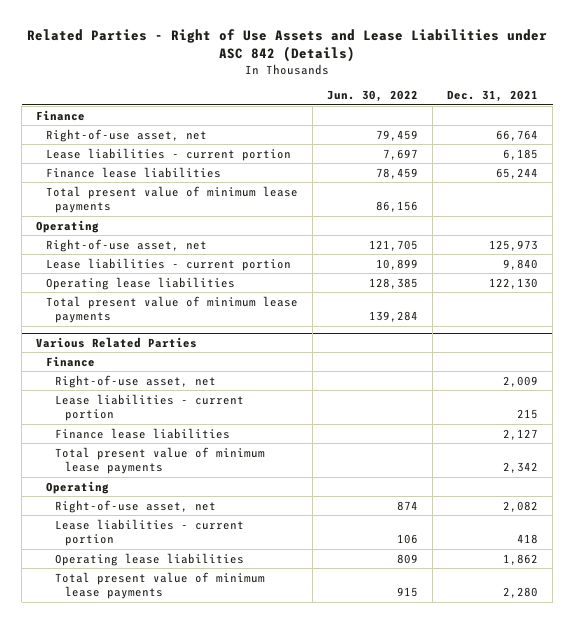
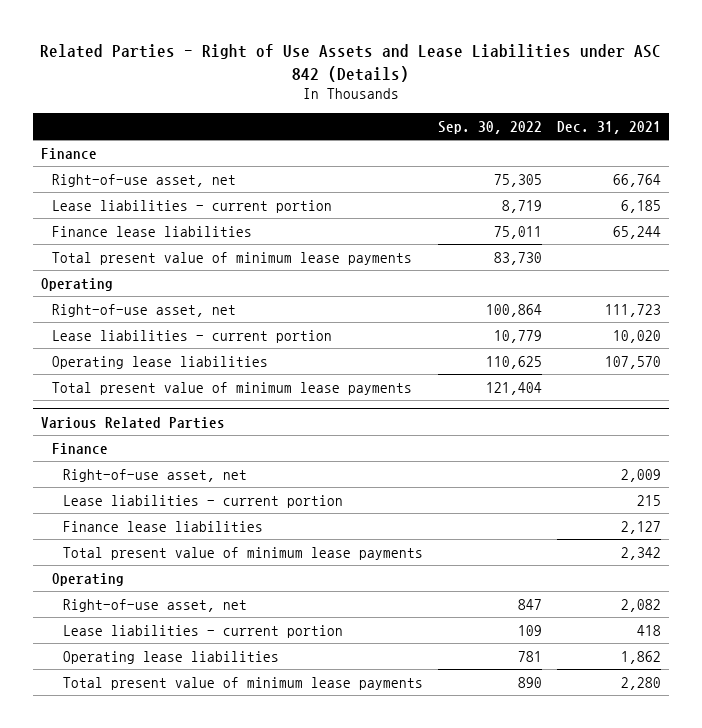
[326,90,418,103] Jun. 30, 2022 -> none
none -> [438,120,543,134] Sep. 30, 2022
[489,239,539,251] 125,973 -> [605,303,662,317] 111,723
[503,258,539,270] 9,840 -> [613,329,662,343] 10,020
[489,277,539,289] 122,130 -> [605,355,662,369] 107,570

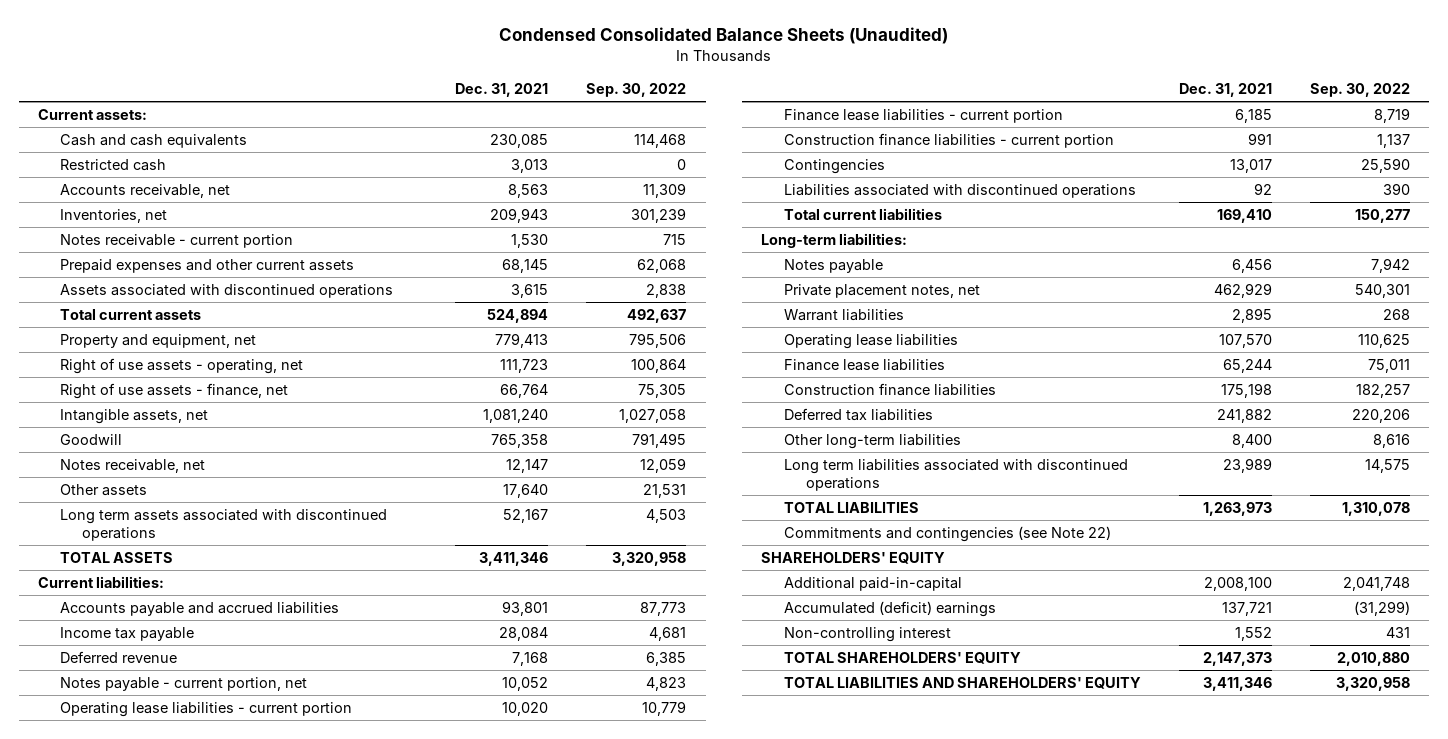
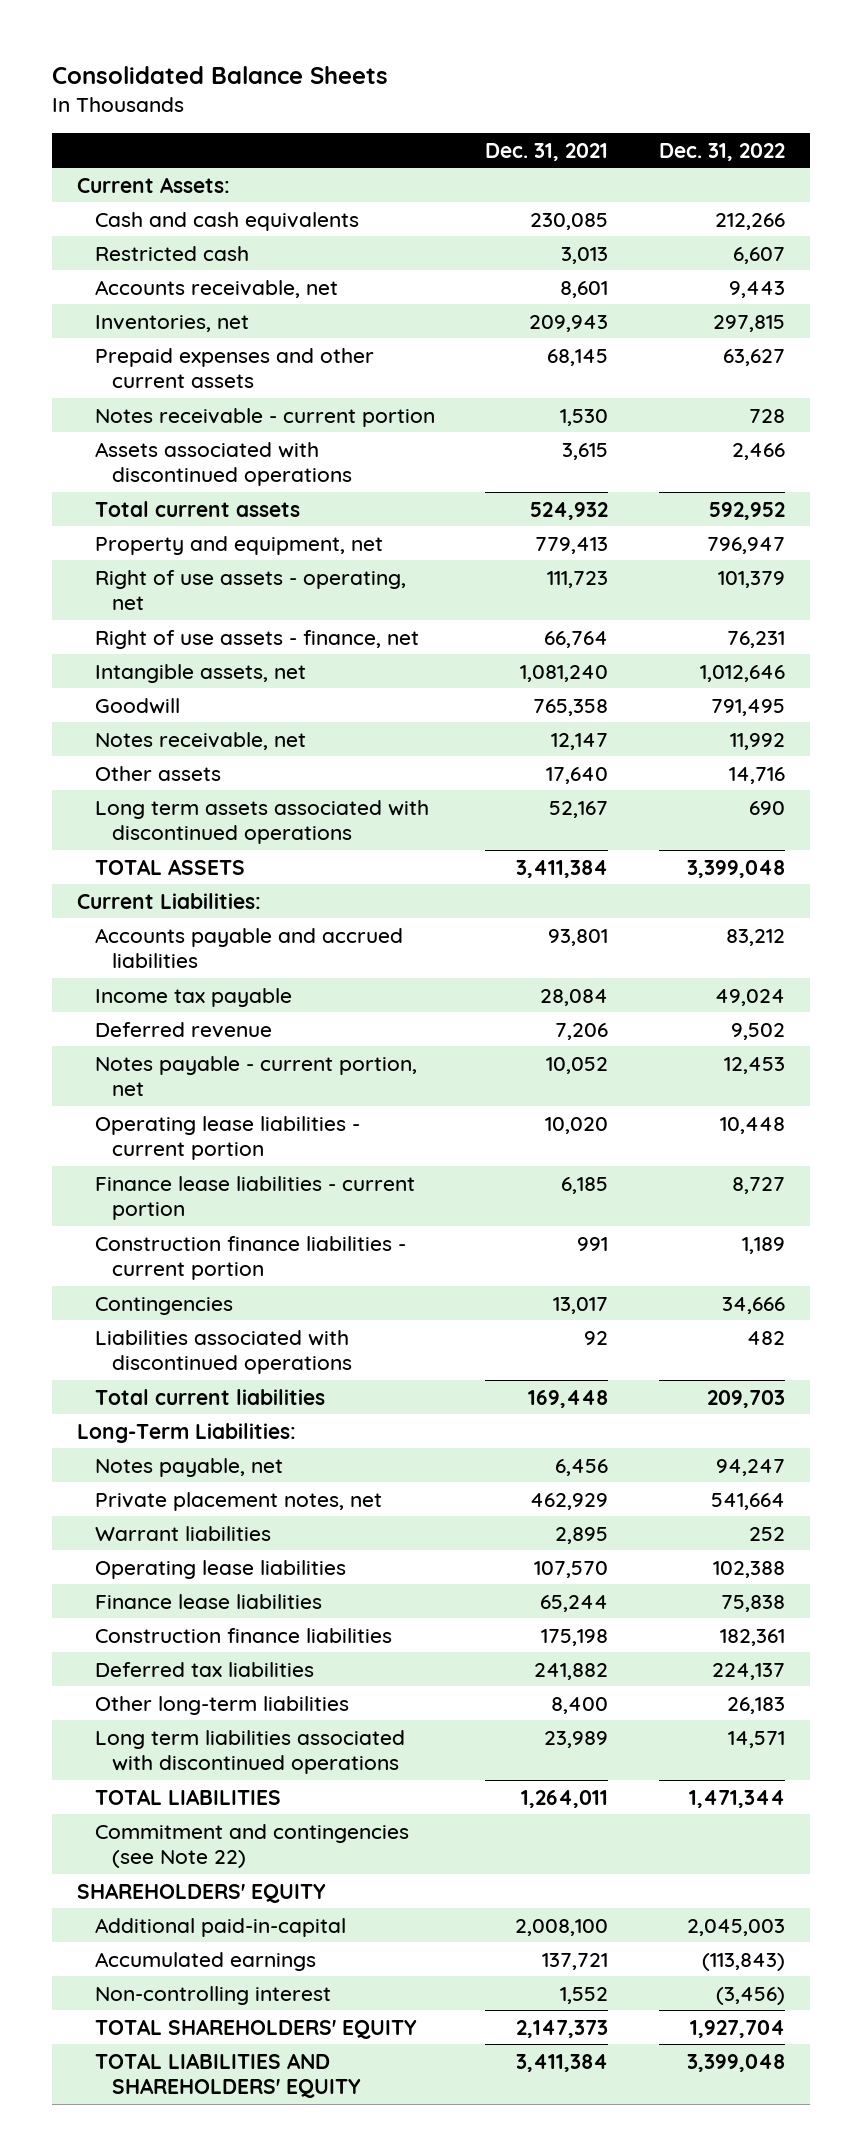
[498,27,948,45] Condensed Consolidated Balance Sheets (Unaudited) -> [52,66,389,85] Consolidated Balance Sheets
[586,82,687,97] Sep. 30, 2022 -> none
none -> [658,142,785,161] Dec. 31, 2022
[37,108,147,120] Current assets: -> [77,176,231,193] Current Assets:
[508,183,549,198] 8,563 -> [560,280,609,298] 8,601
[60,233,294,248] Notes receivable - current portion -> [94,407,435,427] Notes receivable - current portion
[487,308,549,323] 524,894 -> [530,501,609,520] 524,932
[479,551,549,566] 3,411,346 -> [516,859,609,878] 3,411,384
[37,575,164,588] Current liabilities: -> [77,892,262,909] Current Liabilities:
[512,651,549,666] 7,168 -> [555,1022,609,1040] 7,206
[1216,208,1272,223] 169,410 -> [528,1389,609,1408] 169,448
[761,232,908,248] Long-term liabilities: -> [77,1422,297,1443] Long-Term Liabilities:
[783,258,883,273] Notes payable -> [94,1457,283,1477] Notes payable, net
[1202,501,1272,516] 1,263,973 -> [521,1789,609,1808] 1,264,011
[783,525,1111,542] Commitments and contingencies (see Note 22) -> [94,1823,409,1869] Commitment and contingencies (see Note 22)
[783,600,996,617] Accumulated (deficit) earnings -> [94,1951,316,1971] Accumulated earnings
[1202,676,1272,691] 3,411,346 -> [516,2053,609,2072] 3,411,384

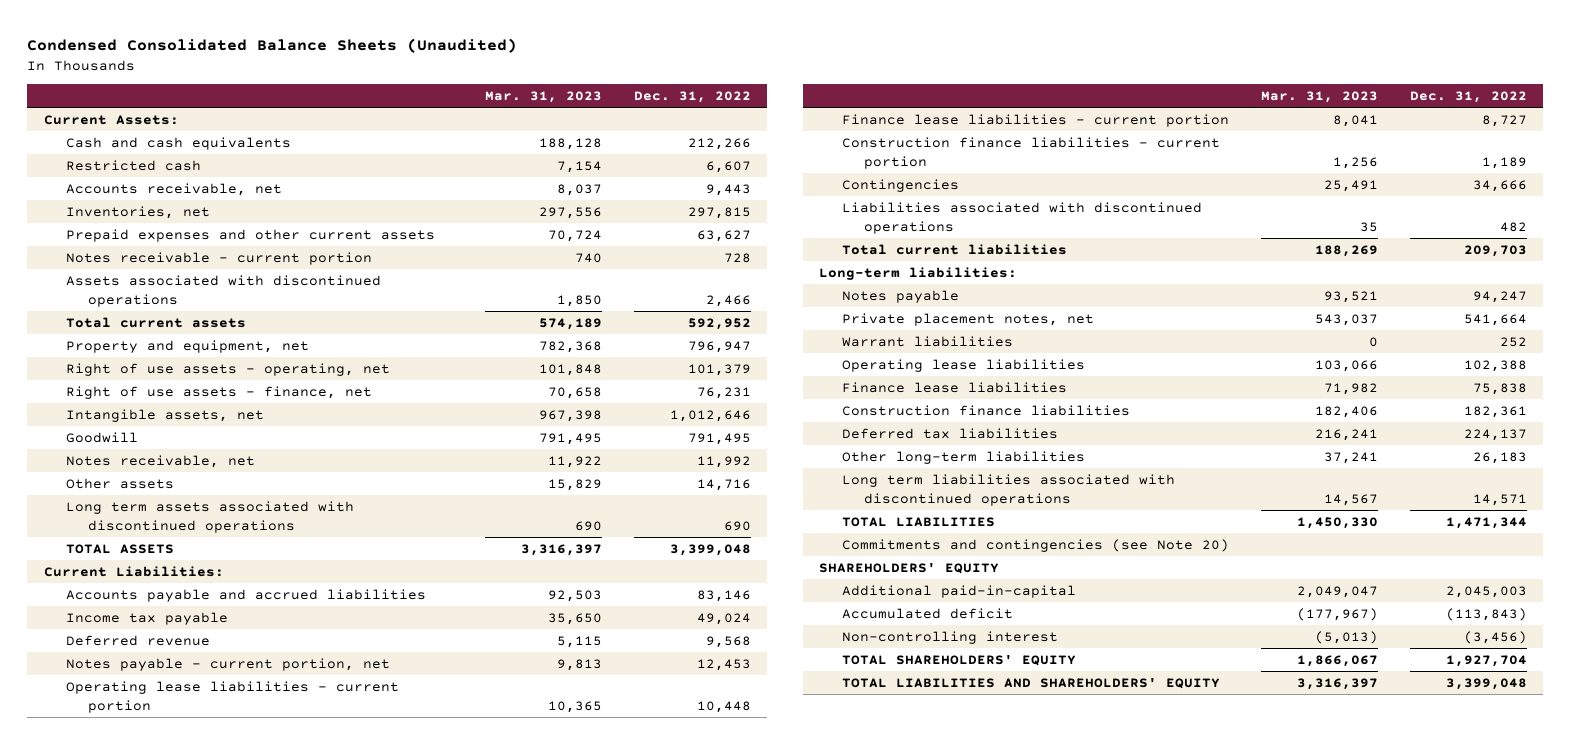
[52,66,389,85] Consolidated Balance Sheets -> [27,38,518,54] Condensed Consolidated Balance Sheets (Unaudited)
[485,142,609,161] Dec. 31, 2021 -> none
none -> [484,91,602,104] Mar. 31, 2023
[725,928,785,946] 83,212 -> [696,589,751,602] 83,146
[730,1022,785,1040] 9,502 -> [705,635,751,648] 9,568
[77,1422,297,1443] Long-Term Liabilities: -> [819,266,1018,280] Long-term liabilities:
[94,1457,283,1477] Notes payable, net -> [841,289,959,303] Notes payable
[94,1823,409,1869] Commitment and contingencies (see Note 22) -> [841,538,1229,552] Commitments and contingencies (see Note 20)
[94,1951,316,1971] Accumulated earnings -> [841,607,1013,619] Accumulated deficit

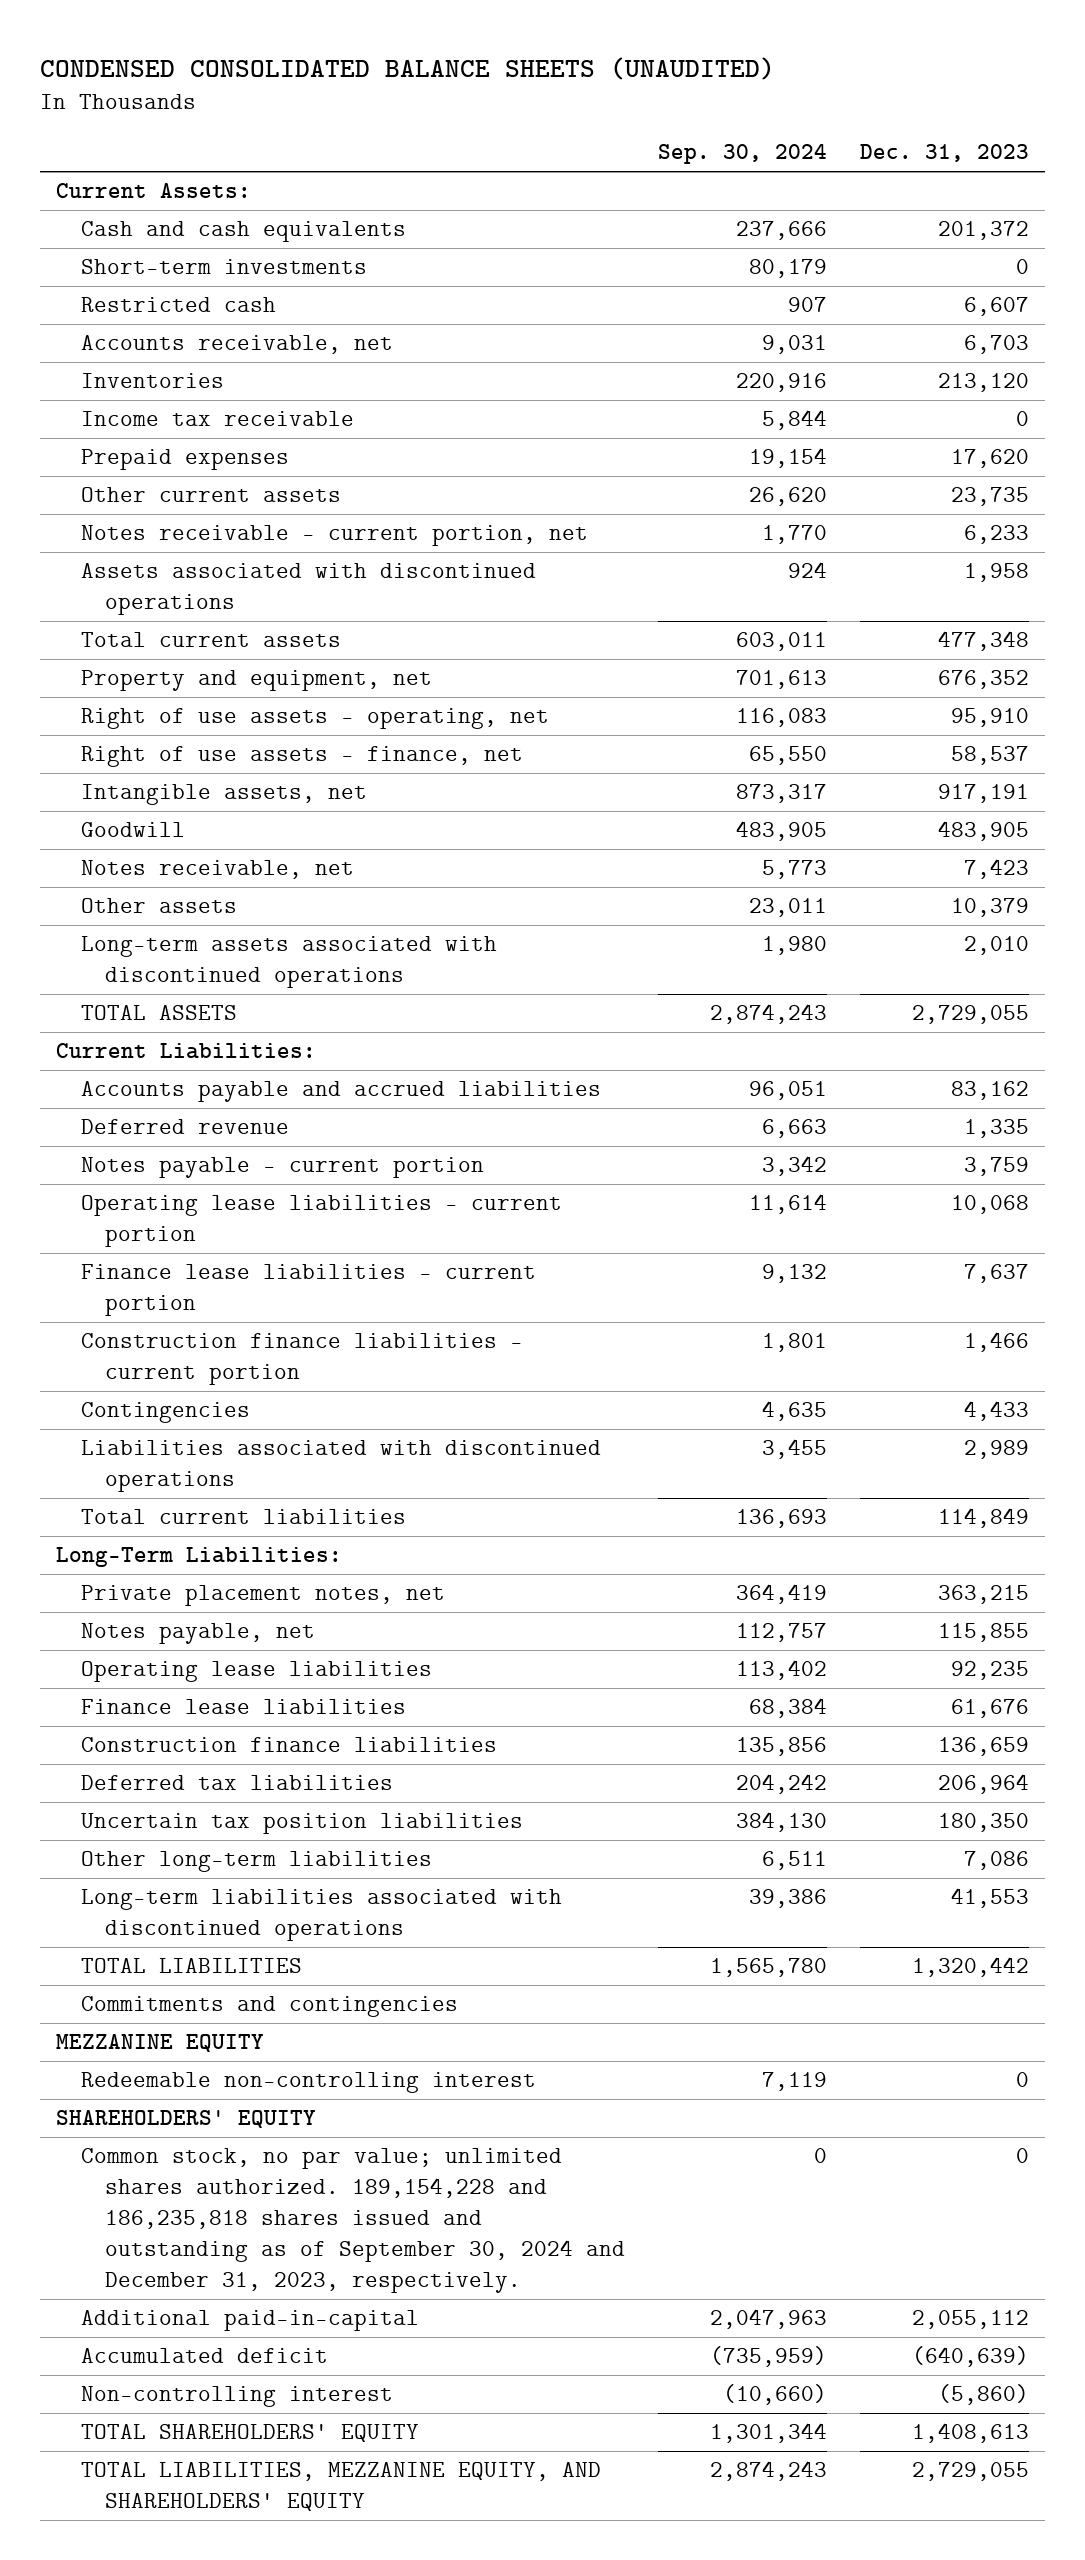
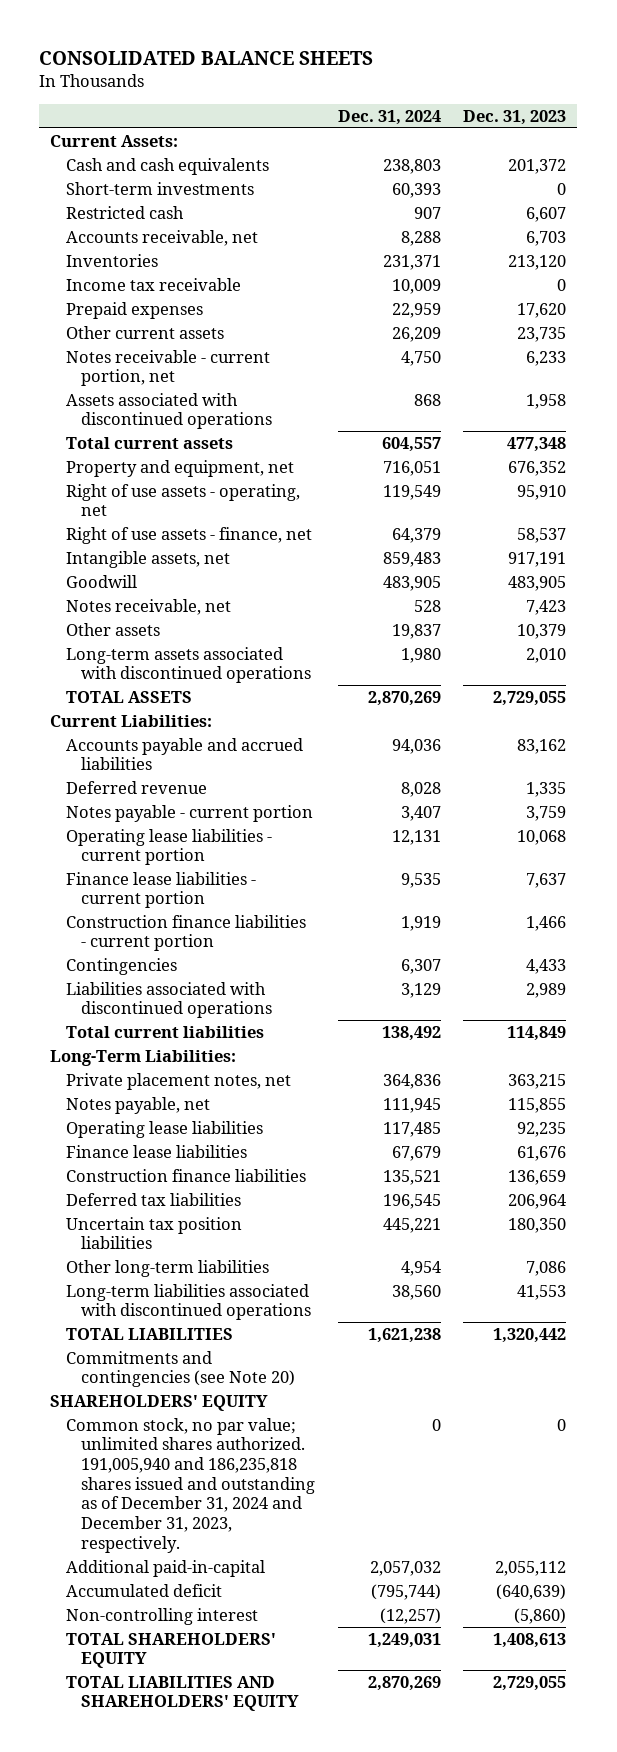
[39,56,775,80] CONDENSED CONSOLIDATED BALANCE SHEETS (UNAUDITED) -> [39,50,374,65] CONSOLIDATED BALANCE SHEETS
[657,144,827,165] Sep. 30, 2024 -> none
none -> [337,109,441,125] Dec. 31, 2024
[56,2034,265,2053] MEZZANINE EQUITY -> none
[80,2072,536,2094] Redeemable non-controlling interest -> none
[80,1996,458,2018] Commitments and contingencies -> [65,1350,296,1388] Commitments and contingencies (see Note 20)
[80,2148,626,2294] Common stock, no par value; unlimited shares authorized. 189,154,228 and 186,235,818 shares issued and outstanding as of September 30, 2024 and December 31, 2023, respectively. -> [65,1417,316,1553] Common stock, no par value; unlimited shares authorized. 191,005,940 and 186,235,818 shares issued and outstanding as of December 31, 2024 and December 31, 2023, respectively.
[80,2462,601,2513] TOTAL LIABILITIES, MEZZANINE EQUITY, AND SHAREHOLDERS' EQUITY -> [65,1675,300,1712] TOTAL LIABILITIES AND SHAREHOLDERS' EQUITY

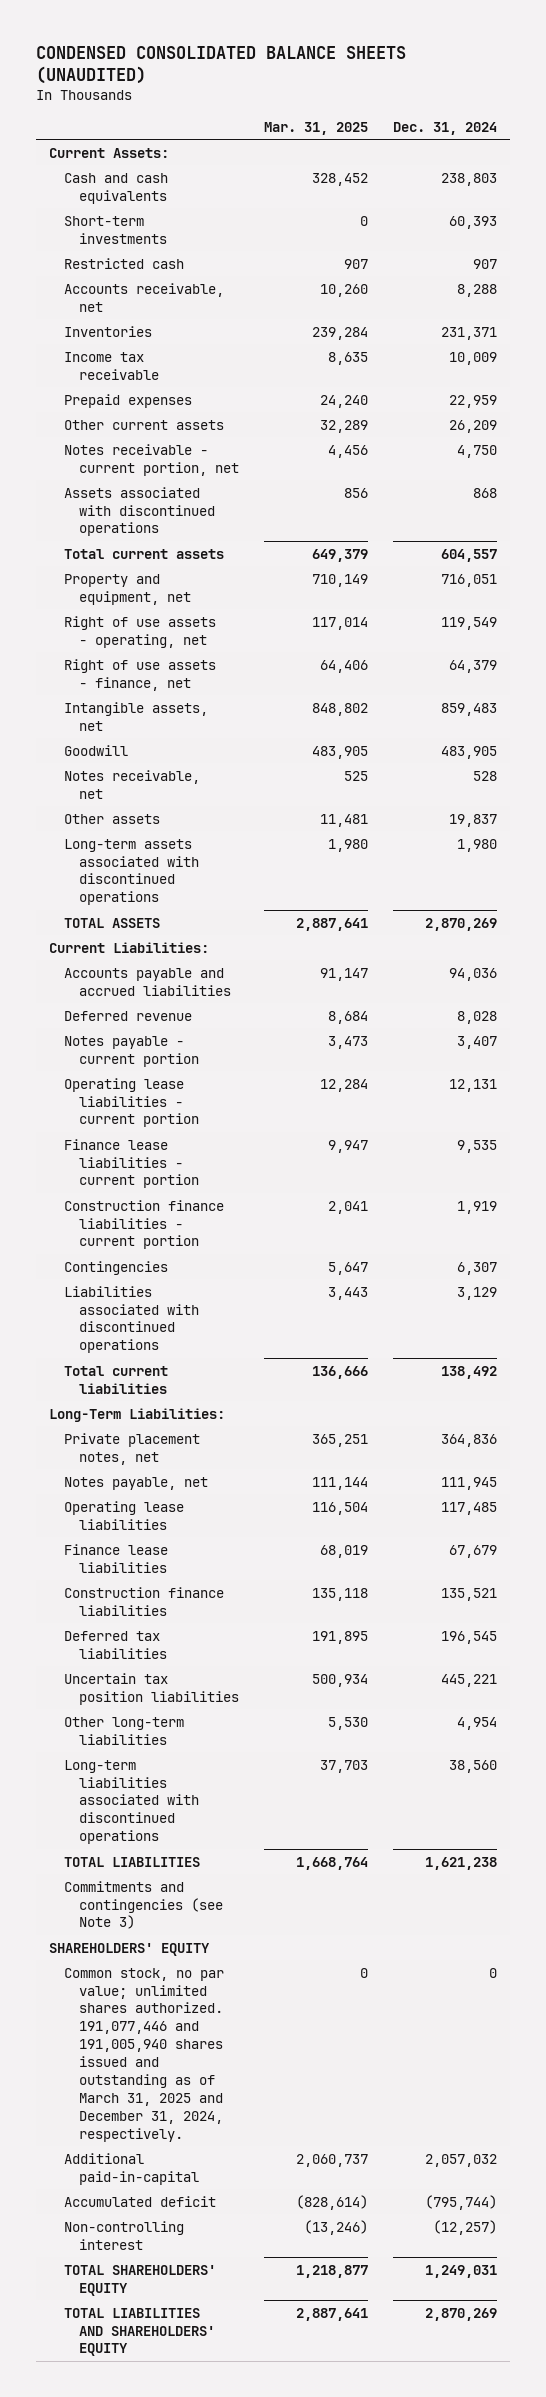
[39,50,374,65] CONSOLIDATED BALANCE SHEETS -> [36,45,407,84] CONDENSED CONSOLIDATED BALANCE SHEETS (UNAUDITED)
[463,109,567,125] Dec. 31, 2023 -> none
none -> [264,121,369,135] Mar. 31, 2025
[65,1350,296,1388] Commitments and contingencies (see Note 20) -> [64,1880,224,1930] Commitments and contingencies (see Note 3)
[65,1417,316,1553] Common stock, no par value; unlimited shares authorized. 191,005,940 and 186,235,818 shares issued and outstanding as of December 31, 2024 and December 31, 2023, respectively. -> [64,1967,225,2142] Common stock, no par value; unlimited shares authorized. 191,077,446 and 191,005,940 shares issued and outstanding as of March 31, 2025 and December 31, 2024, respectively.

